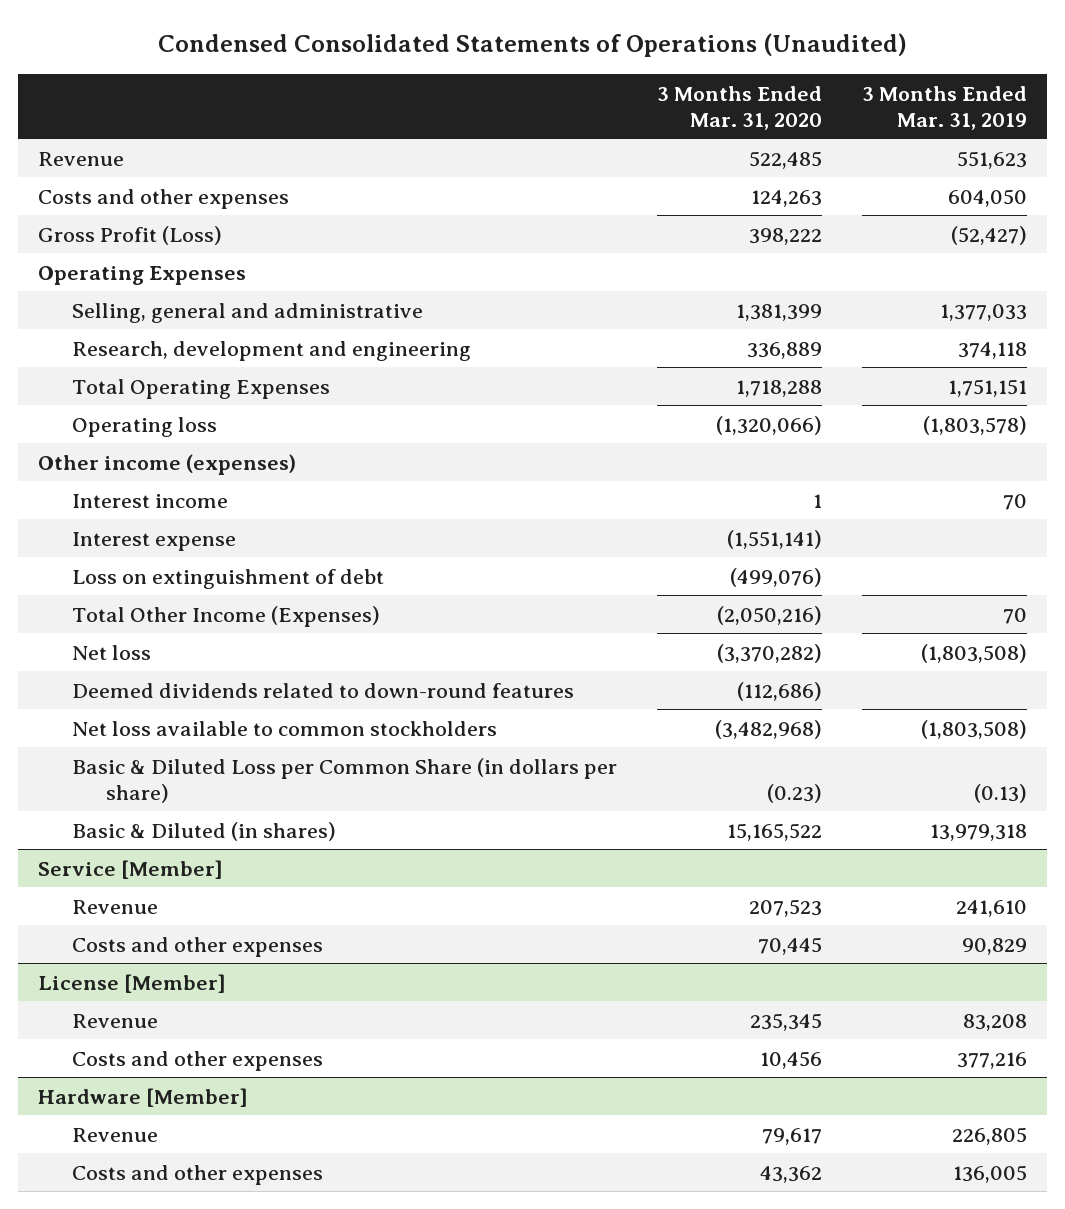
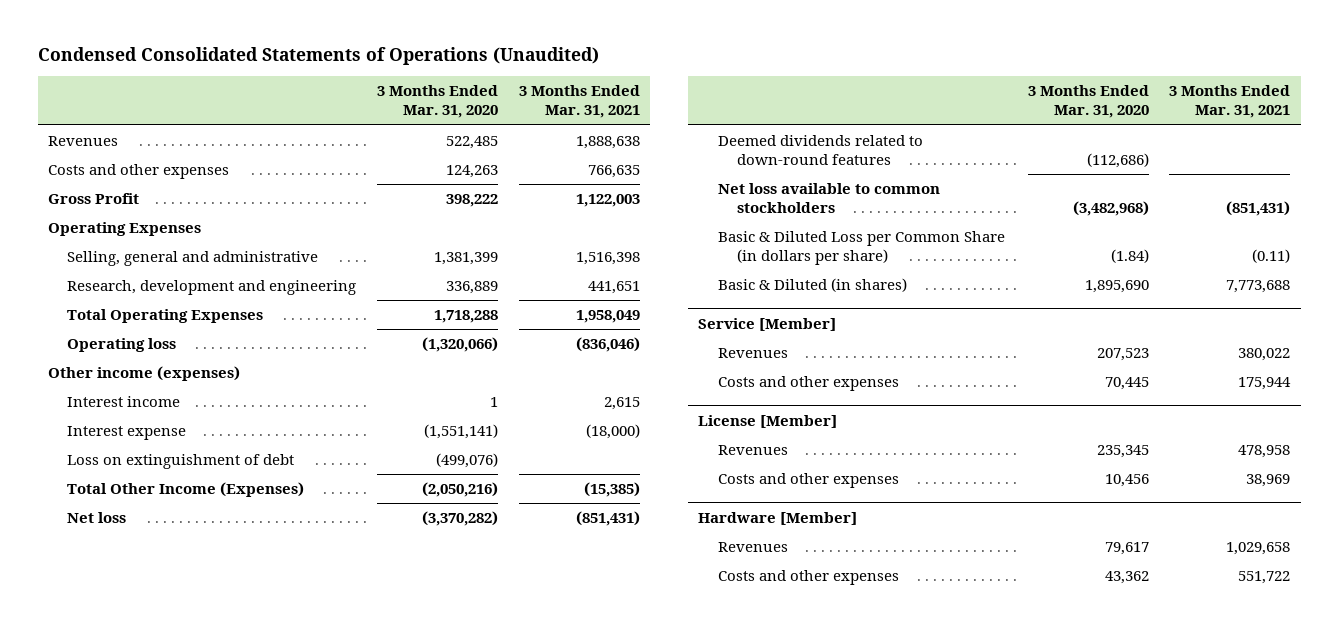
[861,85,1027,130] 3 Months Ended Mar. 31, 2019 -> none
none -> [518,85,640,119] 3 Months Ended Mar. 31, 2021
[38,151,125,166] Revenue -> [47,136,118,147] Revenues
[38,225,223,245] Gross Profit (Loss) -> [47,193,139,205] Gross Profit
[767,783,823,803] (0.23) -> [1110,249,1149,264] (1.84)
[727,822,823,841] 15,165,522 -> [1084,280,1149,294] 1,895,690
[72,899,159,914] Revenue -> [717,348,788,359] Revenues
[72,1013,159,1028] Revenue -> [717,445,788,456] Revenues
[72,1127,159,1142] Revenue -> [717,542,788,553] Revenues

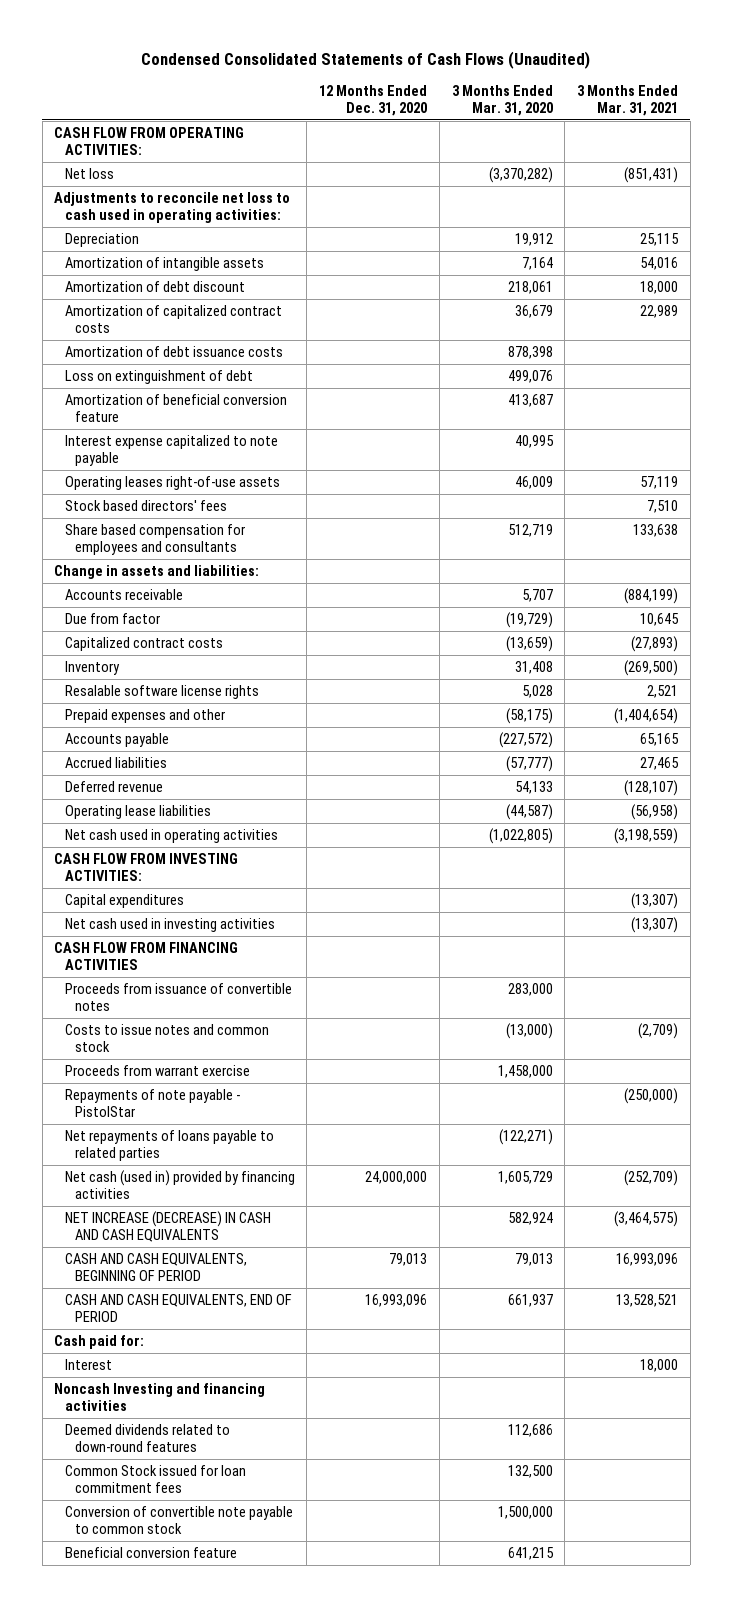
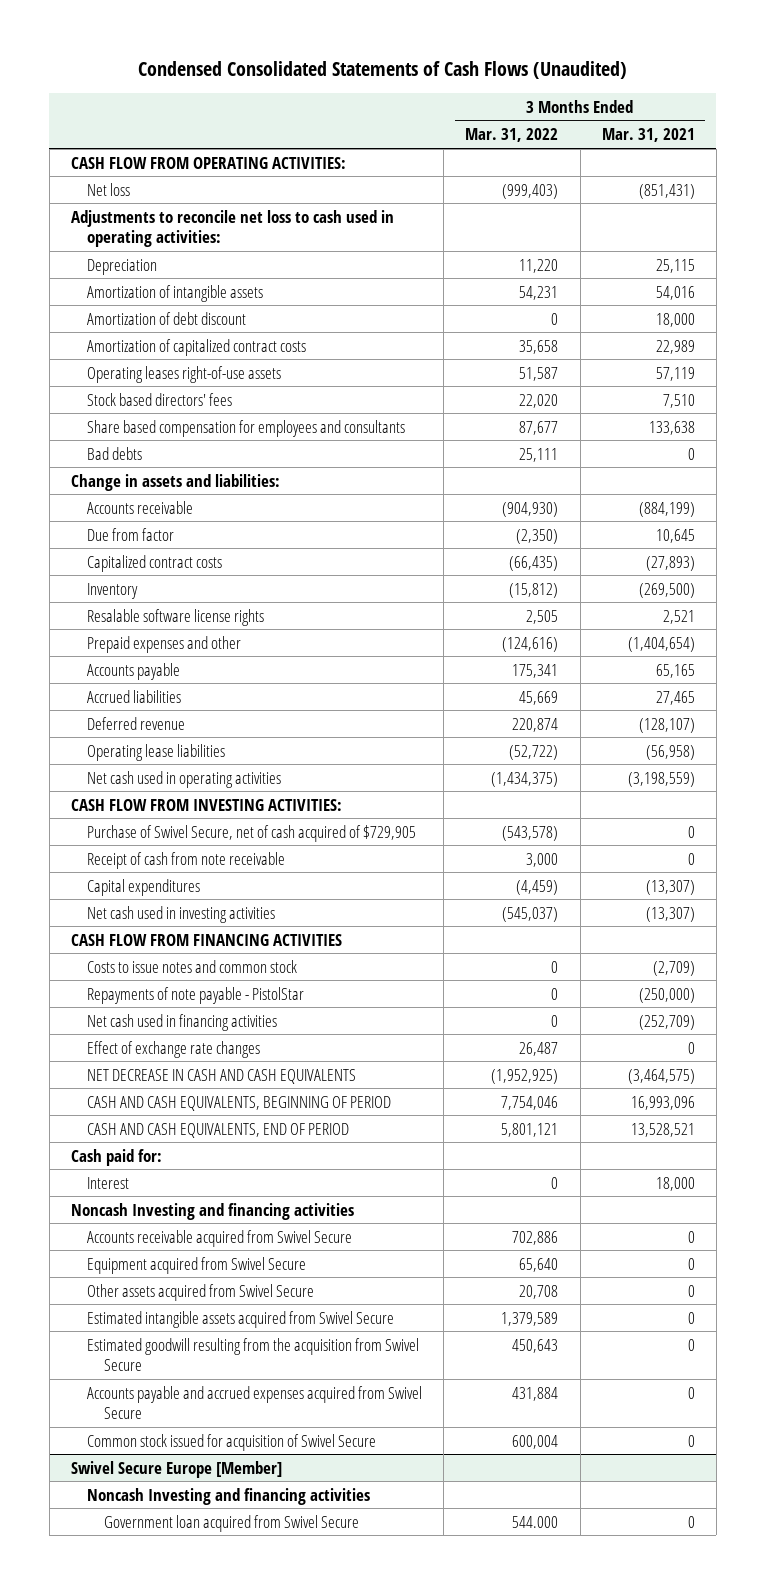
[319,85,428,116] 12 Months Ended Dec. 31, 2020 -> none
[451,85,553,116] 3 Months Ended Mar. 31, 2020 -> none
none -> [465,128,559,143] Mar. 31, 2022
[64,346,283,358] Amortization of debt issuance costs -> none
[64,370,253,385] Loss on extinguishment of debt -> none
[64,394,287,422] Amortization of beneficial conversion feature -> none
[64,435,278,466] Interest expense capitalized to note payable -> none
none -> [87,446,143,460] Bad debts
none -> [87,824,417,842] Purchase of Swivel Secure, net of cash acquired of $729,905
none -> [87,851,286,869] Receipt of cash from note receivable
[64,983,292,1011] Proceeds from issuance of convertible notes -> none
[64,1065,250,1077] Proceeds from warrant exercise -> none
[64,1130,274,1161] Net repayments of loans payable to related parties -> none
[64,1170,295,1199] Net cash (used in) provided by financing activities -> [87,1013,278,1031] Net cash used in financing activities
none -> [87,1040,261,1058] Effect of exchange rate changes
[64,1211,271,1242] NET INCREASE (DECREASE) IN CASH AND CASH EQUIVALENTS -> [87,1068,357,1084] NET DECREASE IN CASH AND CASH EQUIVALENTS
[64,1424,230,1452] Deemed dividends related to down-round features -> none
[64,1465,246,1493] Common Stock issued for loan commitment fees -> none
[64,1506,293,1534] Conversion of convertible note payable to common stock -> none
[64,1547,237,1559] Beneficial conversion feature -> none
none -> [87,1229,353,1247] Accounts receivable acquired from Swivel Secure
none -> [87,1256,307,1274] Equipment acquired from Swivel Secure
none -> [87,1283,315,1301] Other assets acquired from Swivel Secure
none -> [87,1310,395,1328] Estimated intangible assets acquired from Swivel Secure
none -> [87,1337,420,1372] Estimated goodwill resulting from the acquisition from Swivel Secure
none -> [87,1385,423,1420] Accounts payable and accrued expenses acquired from Swivel Secure
none -> [87,1433,377,1451] Common stock issued for acquisition of Swivel Secure
none -> [70,1460,282,1478] Swivel Secure Europe [Member]
none -> [87,1487,371,1505] Noncash Investing and financing activities
none -> [103,1514,359,1532] Government loan acquired from Swivel Secure

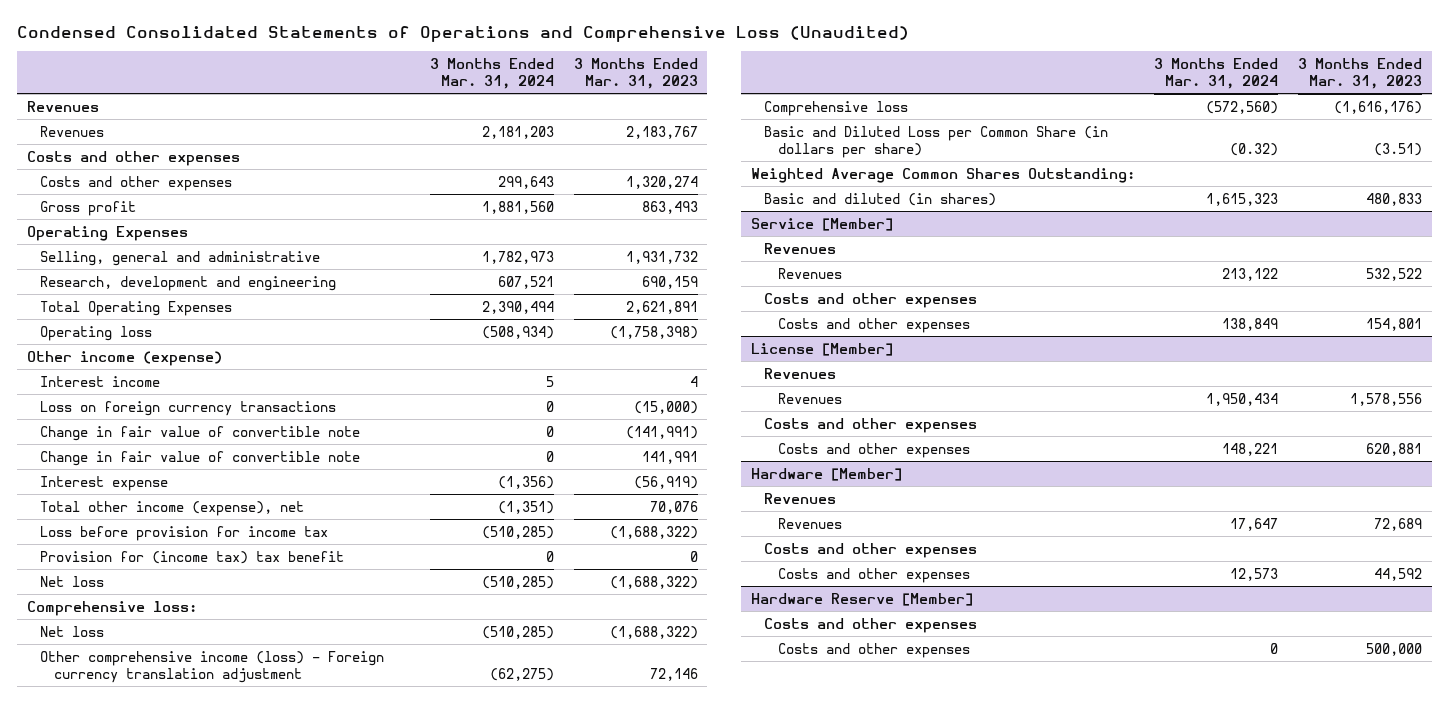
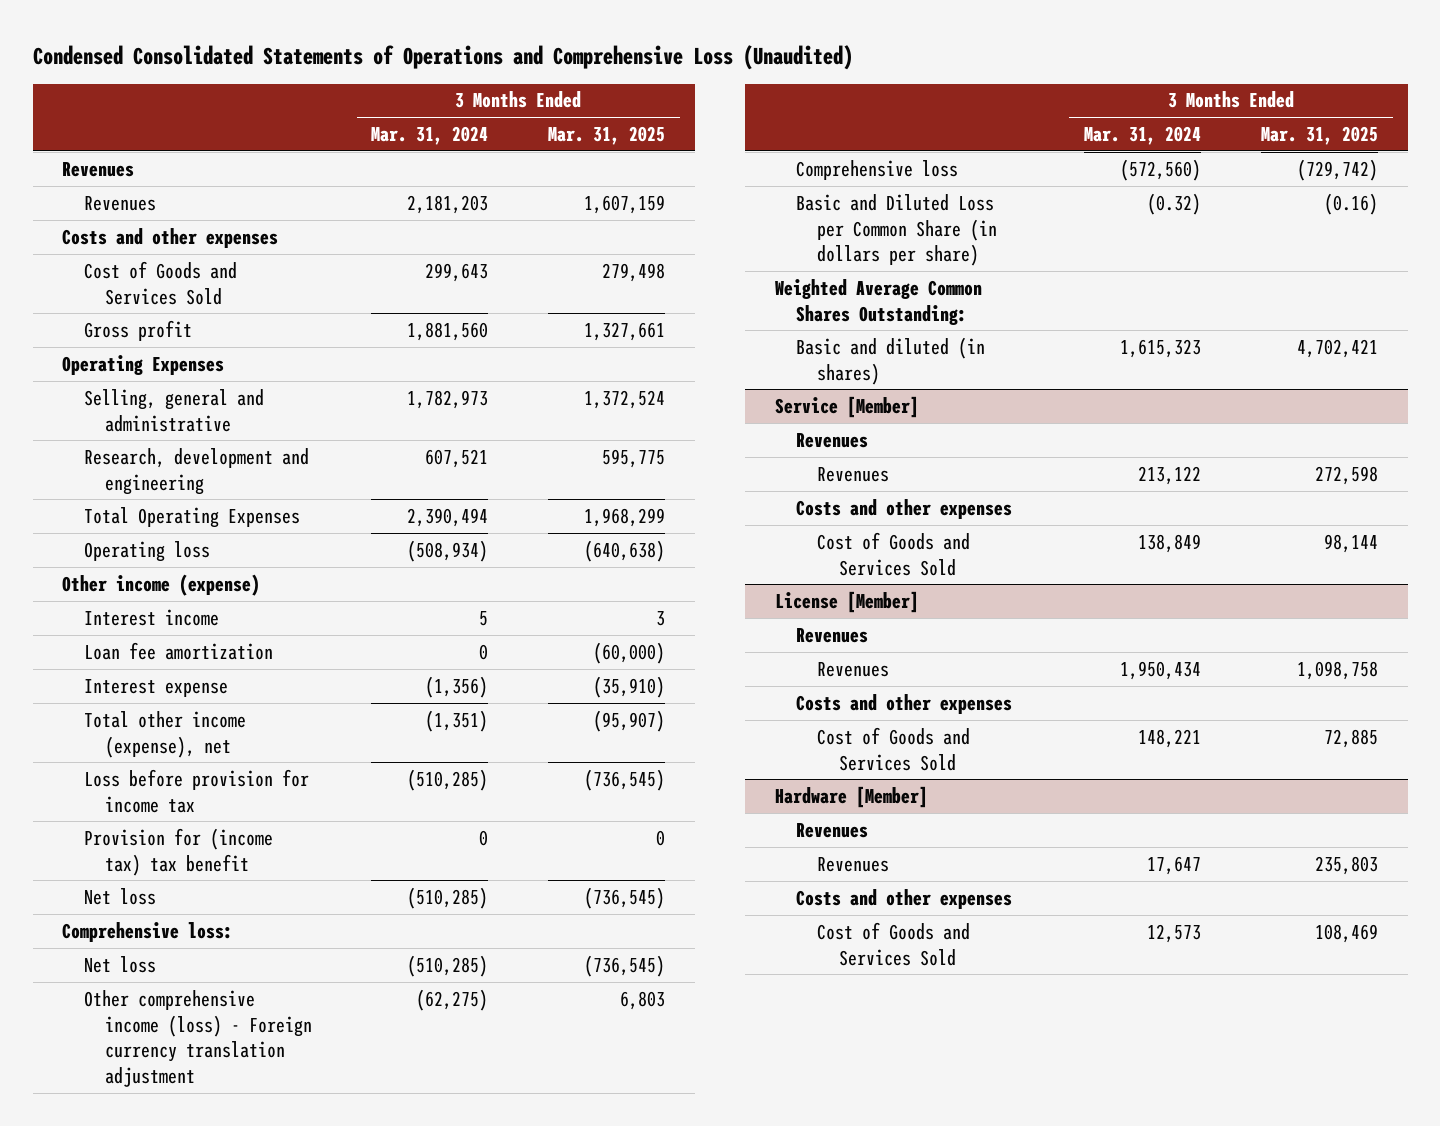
[573,58,698,89] 3 Months Ended Mar. 31, 2023 -> none
none -> [548,125,666,145] Mar. 31, 2025
[40,175,233,191] Costs and other expenses -> [83,260,237,305] Cost of Goods and Services Sold
[40,400,337,416] Loss on foreign currency transactions -> none
[40,425,361,441] Change in fair value of convertible note -> none
[40,450,361,466] Change in fair value of convertible note -> none
none -> [83,641,273,660] Loan fee amortization
[778,317,971,333] Costs and other expenses -> [817,531,971,576] Cost of Goods and Services Sold
[778,442,971,458] Costs and other expenses -> [817,726,971,771] Cost of Goods and Services Sold
[750,592,973,606] Hardware Reserve [Member] -> none
[764,617,978,633] Costs and other expenses -> none
[778,642,971,658] Costs and other expenses -> none
[778,567,971,583] Costs and other expenses -> [817,921,971,966] Cost of Goods and Services Sold

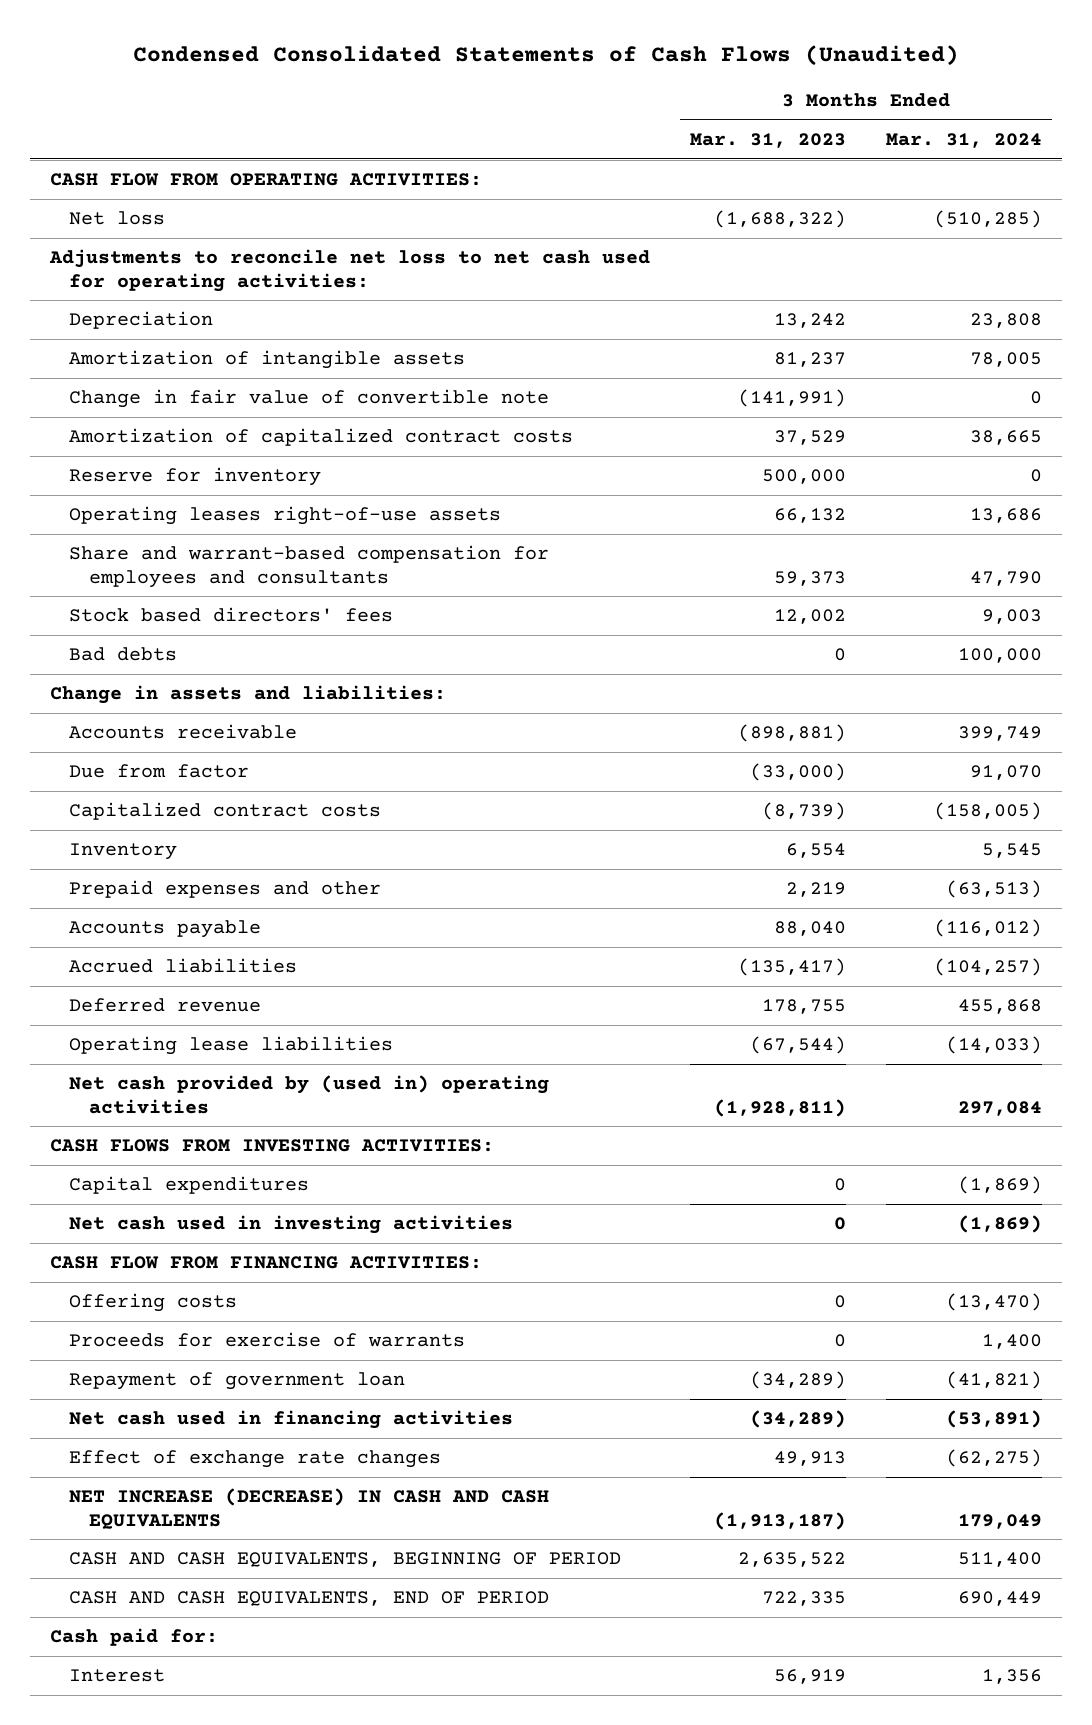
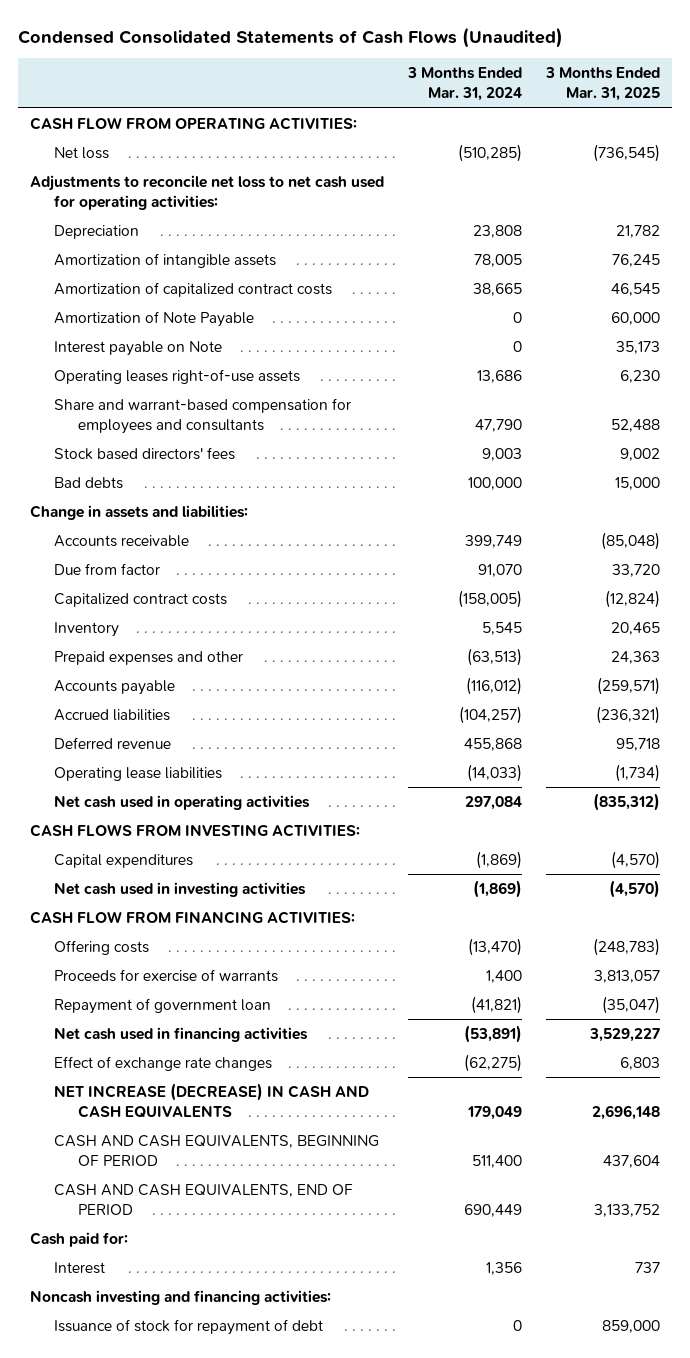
[690,132,847,148] Mar. 31, 2023 -> none
none -> [544,67,660,102] 3 Months Ended Mar. 31, 2025
[69,389,550,409] Change in fair value of convertible note -> none
[69,467,322,487] Reserve for inventory -> none
none -> [54,310,255,327] Amortization of Note Payable
none -> [54,340,223,356] Interest payable on Note
[69,1075,550,1114] Net cash provided by (used in) operating activities -> [54,794,311,810] Net cash used in operating activities
none -> [30,1289,332,1305] Noncash investing and financing activities:
none -> [54,1318,324,1335] Issuance of stock for repayment of debt

